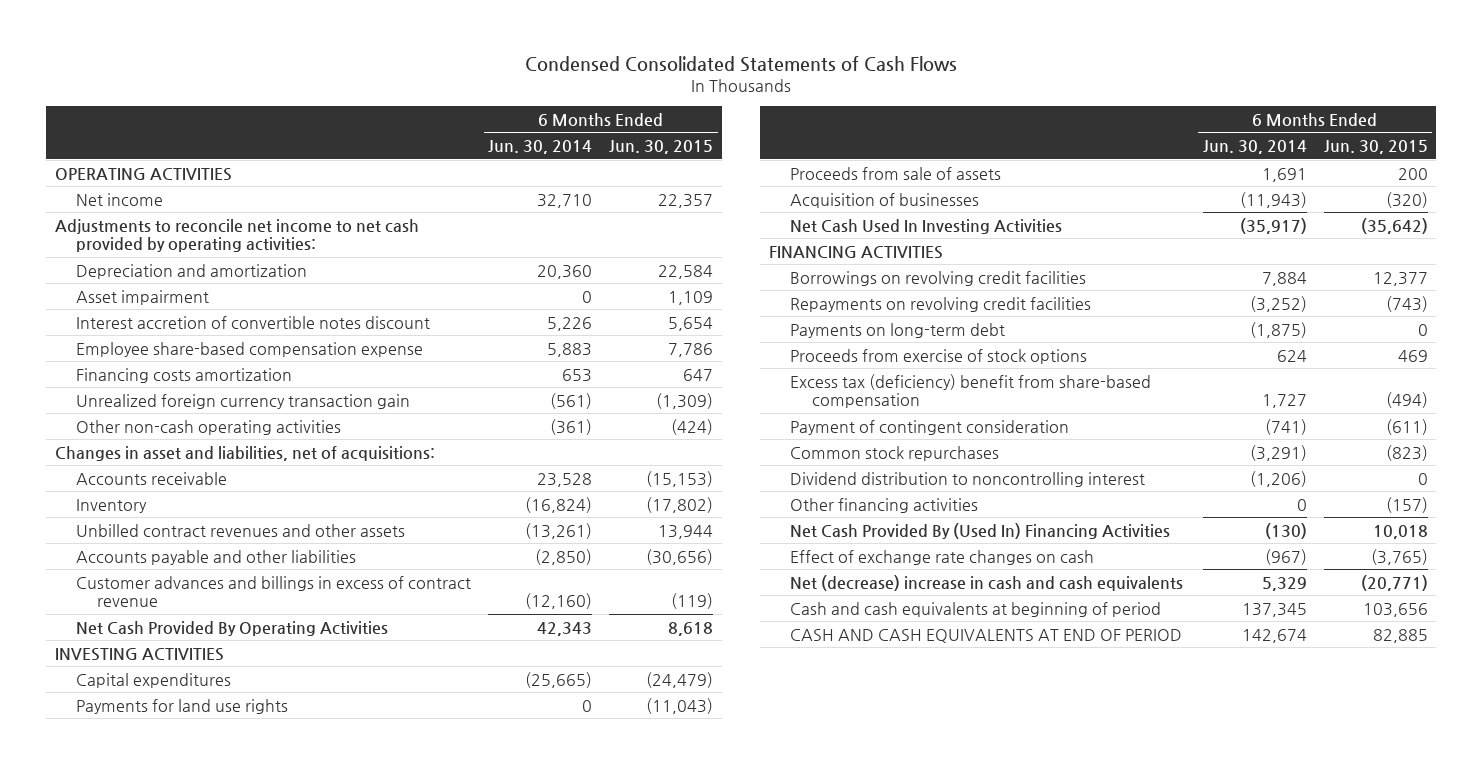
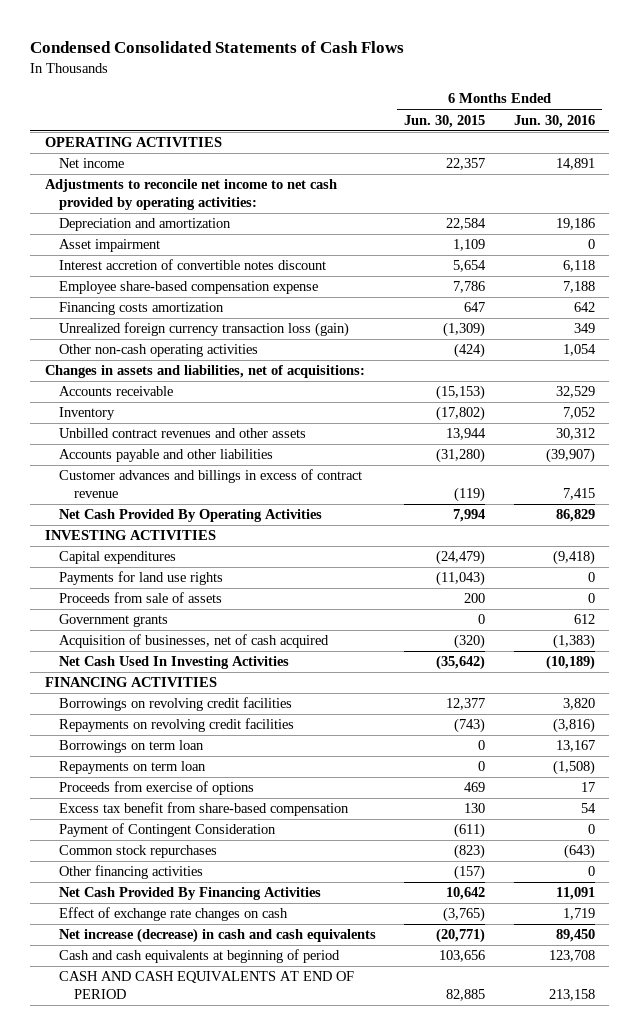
[488,140,593,155] Jun. 30, 2014 -> none
none -> [513,114,595,128] Jun. 30, 2016
[75,393,410,409] Unrealized foreign currency transaction gain -> [59,322,350,338] Unrealized foreign currency transaction loss (gain)
[54,445,435,461] Changes in asset and liabilities, net of acquisitions: -> [44,365,365,379] Changes in assets and liabilities, net of acquisitions:
[646,548,714,565] (30,656) -> [436,448,486,464] (31,280)
[668,621,714,636] 8,618 -> [453,509,486,523] 7,994
none -> [59,614,169,628] Government grants
[790,192,980,208] Acquisition of businesses -> [59,634,330,649] Acquisition of businesses, net of cash acquired
none -> [59,740,205,754] Borrowings on term loan
[790,322,1006,338] Payments on long-term debt -> [59,761,207,775] Repayments on term loan
[790,348,1088,364] Proceeds from exercise of stock options -> [59,781,255,796] Proceeds from exercise of options
[790,373,1152,409] Excess tax (deficiency) benefit from share-based compensation -> [59,802,350,817] Excess tax benefit from share-based compensation
[1385,392,1428,409] (494) -> [464,803,486,814] 130
[790,419,1070,435] Payment of contingent consideration -> [59,823,277,838] Payment of Contingent Consideration
[790,471,1146,487] Dividend distribution to noncontrolling interest -> none
[790,522,1171,539] Net Cash Provided By (Used In) Financing Activities -> [59,887,322,901] Net Cash Provided By Financing Activities
[1372,524,1428,539] 10,018 -> [446,887,486,901] 10,642
[790,574,1184,591] Net (decrease) increase in cash and cash equivalents -> [59,928,377,944] Net increase (decrease) in cash and cash equivalents

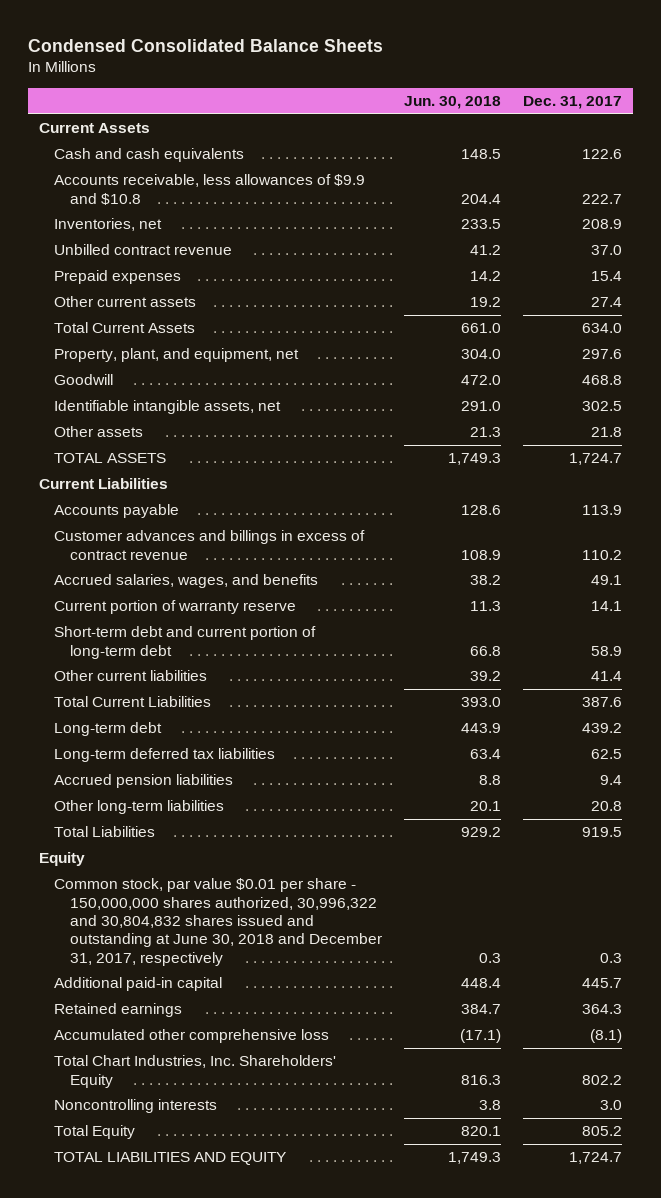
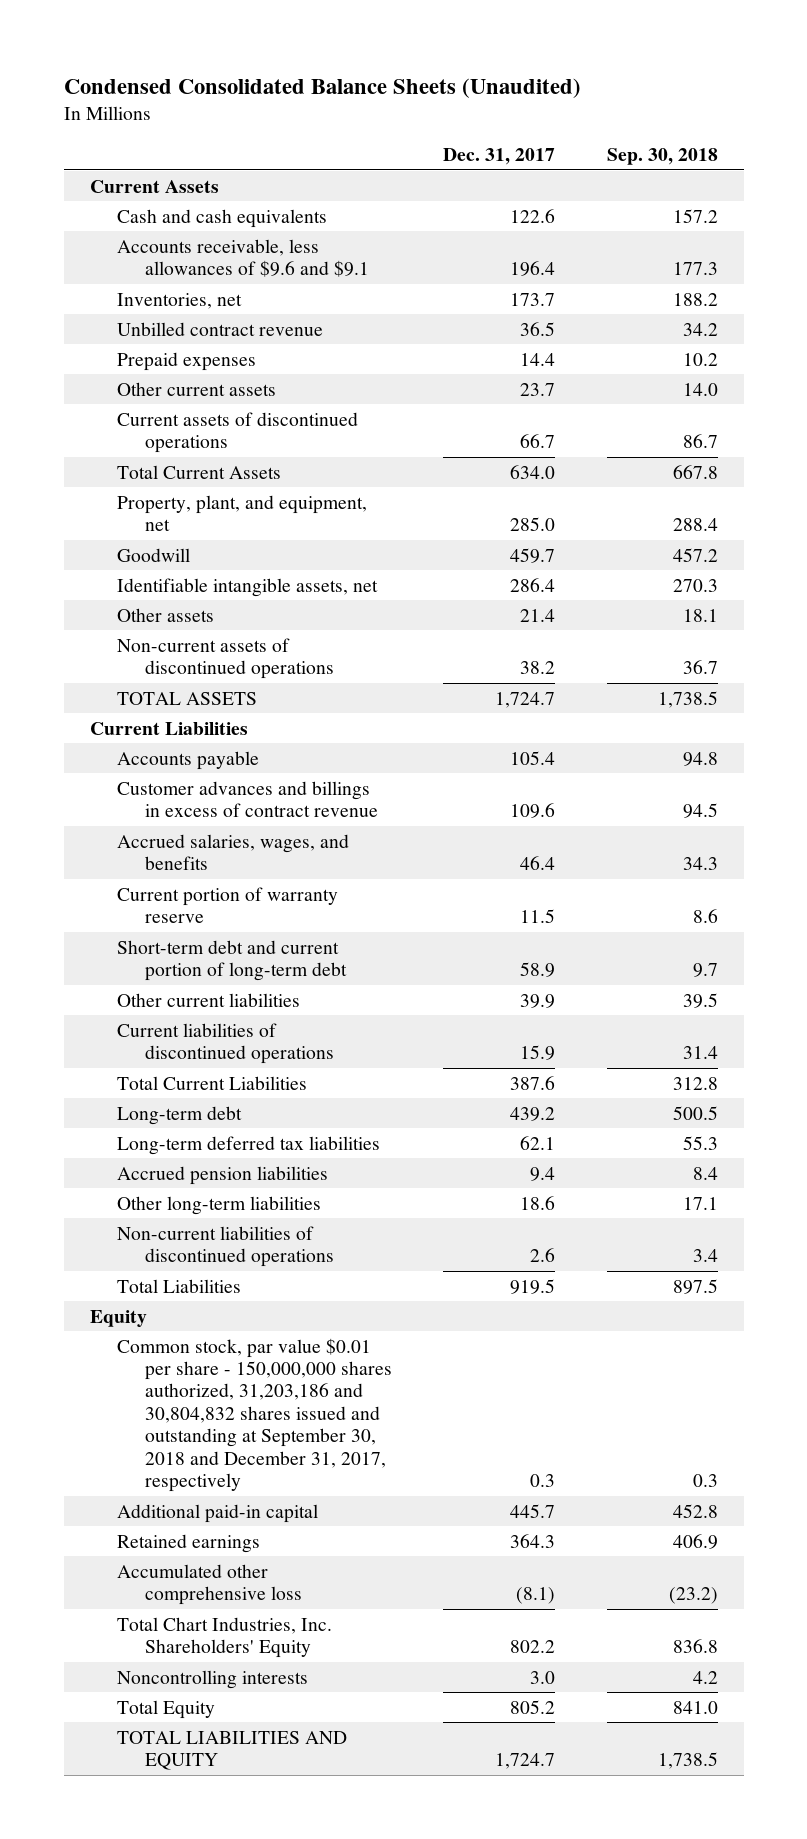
[27,38,383,52] Condensed Consolidated Balance Sheets -> [63,77,581,98] Condensed Consolidated Balance Sheets (Unaudited)
[404,96,502,110] Jun. 30, 2018 -> none
none -> [606,148,718,166] Sep. 30, 2018
[54,174,366,205] Accounts receivable, less allowances of $9.9 and $10.8 -> [117,238,369,278] Accounts receivable, less allowances of $9.6 and $9.1
[582,193,623,204] 222.7 -> [510,261,556,277] 196.4
[582,219,623,230] 208.9 -> [510,292,556,306] 173.7
[591,245,623,256] 37.0 -> [520,321,556,336] 36.5
[591,271,623,282] 15.4 -> [520,352,556,366] 14.4
[591,297,623,308] 27.4 -> [520,382,556,396] 23.7
none -> [117,411,359,454] Current assets of discontinued operations
[582,349,623,360] 297.6 -> [510,517,556,532] 285.0
[582,375,623,386] 468.8 -> [510,547,556,563] 459.7
[582,401,623,412] 302.5 -> [510,577,556,592] 286.4
[591,427,623,438] 21.8 -> [520,608,556,622] 21.4
none -> [117,637,334,680] Non-current assets of discontinued operations
[582,505,623,516] 113.9 -> [510,750,556,765] 105.4
[582,549,623,560] 110.2 -> [510,803,556,819] 109.6
[591,575,623,586] 49.1 -> [520,856,556,871] 46.4
[591,601,623,612] 14.1 -> [520,909,556,924] 11.5
[591,671,623,682] 41.4 -> [520,993,556,1008] 39.9
none -> [117,1022,334,1065] Current liabilities of discontinued operations
[591,749,623,760] 62.5 -> [520,1135,556,1150] 62.1
[591,801,623,812] 20.8 -> [520,1195,556,1210] 18.6
none -> [117,1225,334,1268] Non-current liabilities of discontinued operations
[54,878,382,966] Common stock, par value $0.01 per share - 150,000,000 shares authorized, 30,996,322 and 30,804,832 shares issued and outstanding at June 30, 2018 and December 31, 2017, respectively -> [117,1337,392,1493] Common stock, par value $0.01 per share - 150,000,000 shares authorized, 31,203,186 and 30,804,832 shares issued and outstanding at September 30, 2018 and December 31, 2017, respectively

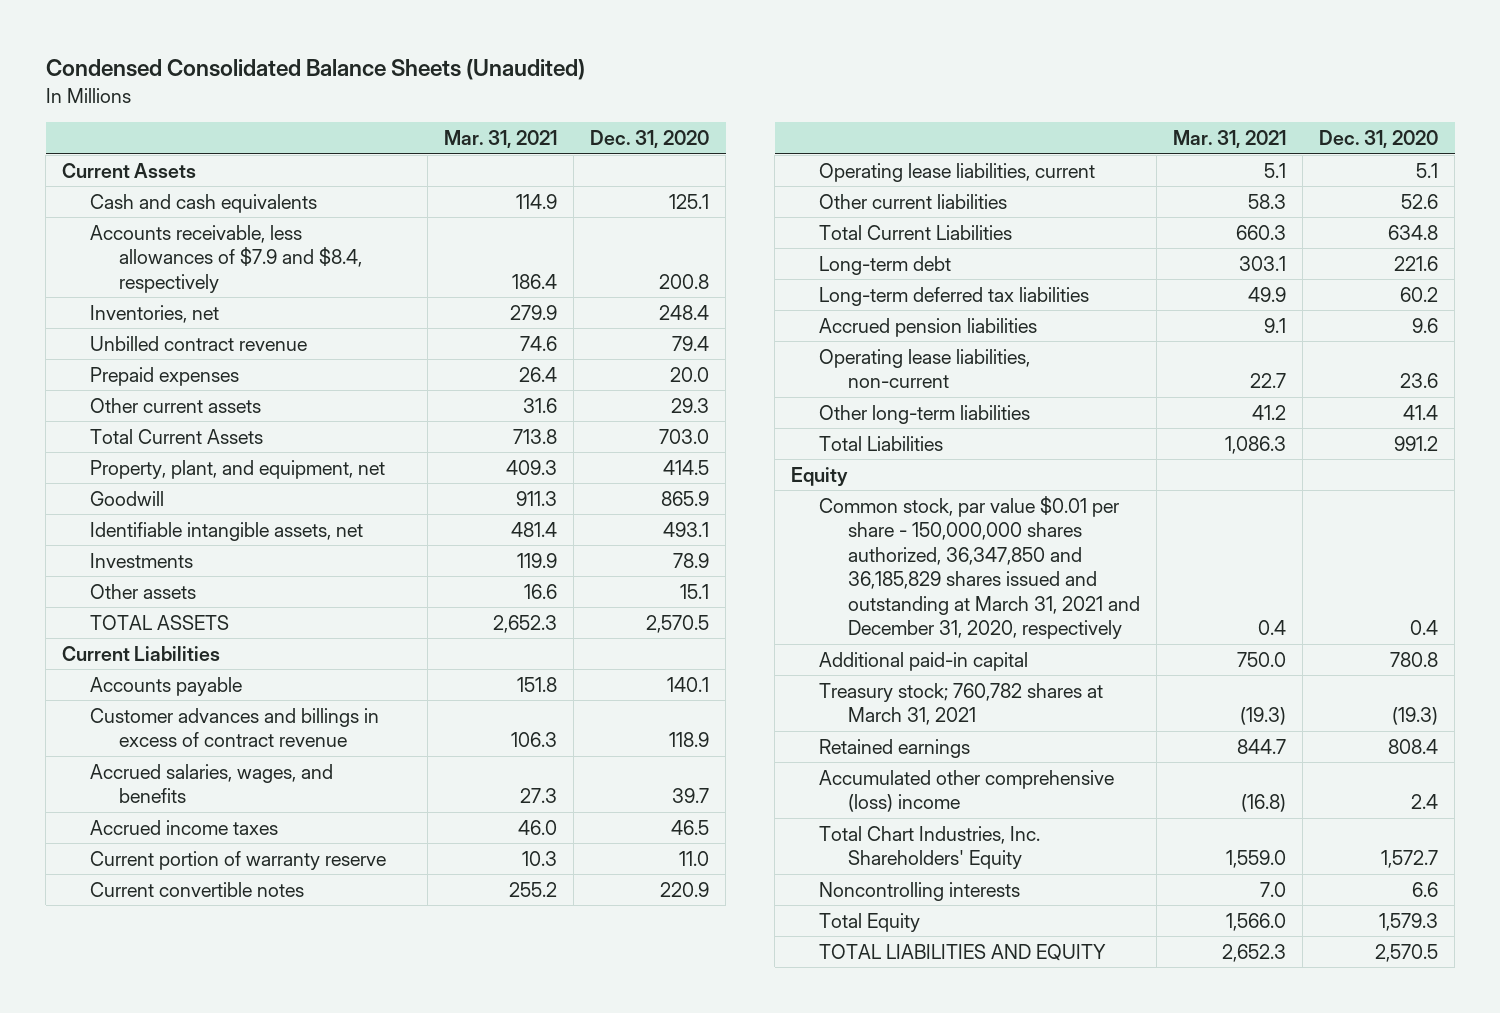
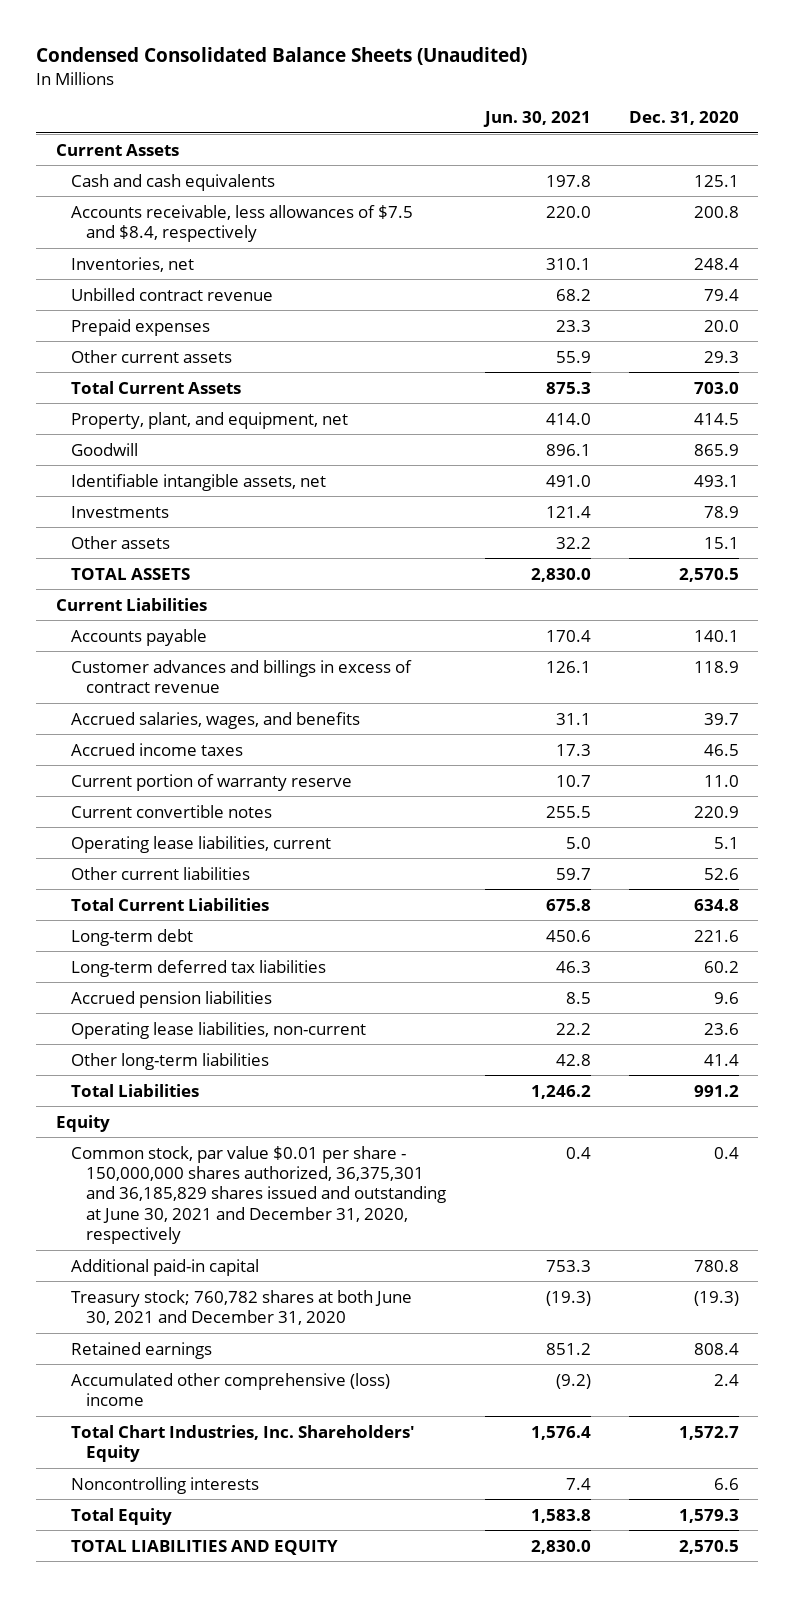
[443,130,557,149] Mar. 31, 2021 -> none
none -> [482,111,591,128] Jun. 30, 2021
[90,224,362,293] Accounts receivable, less allowances of $7.9 and $8.4, respectively -> [70,204,413,242] Accounts receivable, less allowances of $7.5 and $8.4, respectively
[819,495,1140,640] Common stock, par value $0.01 per share - 150,000,000 shares authorized, 36,347,850 and 36,185,829 shares issued and outstanding at March 31, 2021 and December 31, 2020, respectively -> [70,1145,447,1245] Common stock, par value $0.01 per share - 150,000,000 shares authorized, 36,375,301 and 36,185,829 shares issued and outstanding at June 30, 2021 and December 31, 2020, respectively
[819,682,1104,726] Treasury stock; 760,782 shares at March 31, 2021 -> [70,1289,412,1325] Treasury stock; 760,782 shares at both June 30, 2021 and December 31, 2020

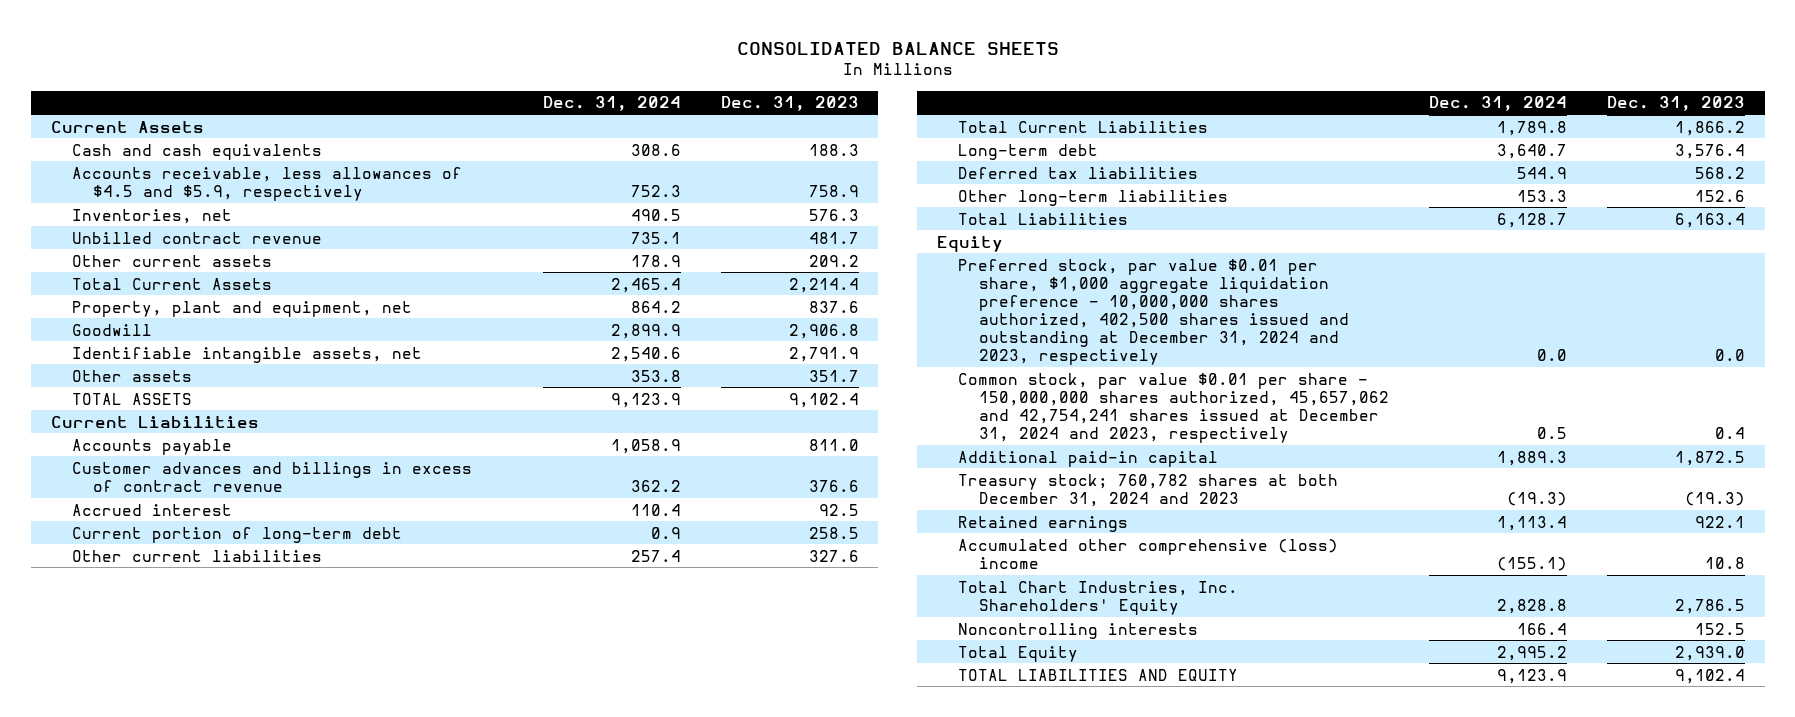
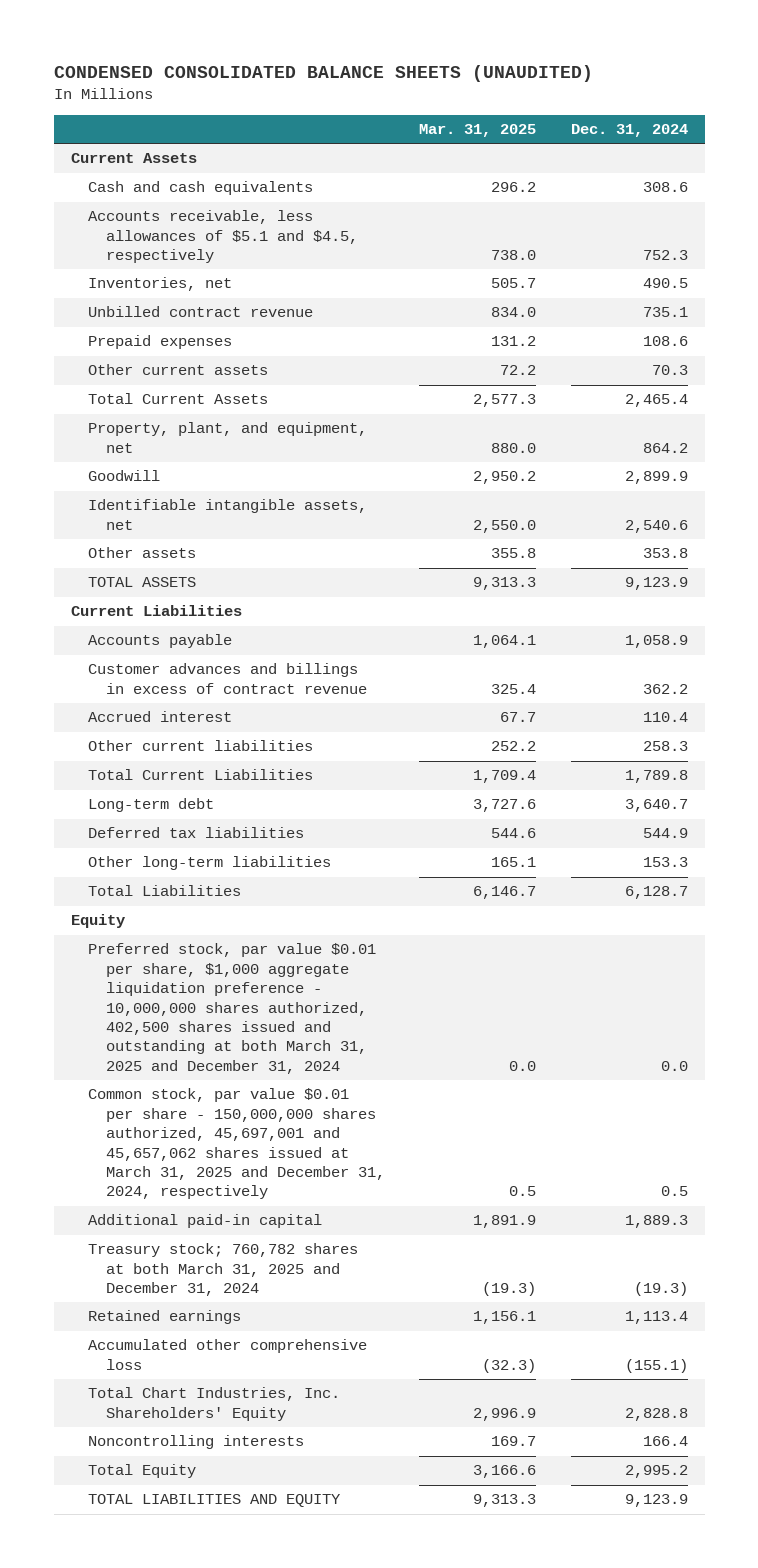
[736,41,1059,55] CONSOLIDATED BALANCE SHEETS -> [53,64,593,82] CONDENSED CONSOLIDATED BALANCE SHEETS (UNAUDITED)
[720,96,859,112] Dec. 31, 2023 -> none
none -> [419,124,537,138] Mar. 31, 2025
[71,166,462,201] Accounts receivable, less allowances of $4.5 and $5.9, respectively -> [88,210,359,264] Accounts receivable, less allowances of $5.1 and $4.5, respectively
none -> [88,335,233,350] Prepaid expenses
[630,254,681,267] 178.9 -> [651,365,688,376] 70.3
[71,300,412,317] Property, plant and equipment, net -> [88,422,368,453] Property, plant, and equipment, net
[71,526,402,543] Current portion of long-term debt -> none
[630,549,681,562] 257.4 -> [642,741,688,752] 258.3
[957,258,1349,366] Preferred stock, par value $0.01 per share, $1,000 aggregate liquidation preference - 10,000,000 shares authorized, 402,500 shares issued and outstanding at December 31, 2024 and 2023, respectively -> [88,943,377,1074] Preferred stock, par value $0.01 per share, $1,000 aggregate liquidation preference - 10,000,000 shares authorized, 402,500 shares issued and outstanding at both March 31, 2025 and December 31, 2024
[957,372,1389,444] Common stock, par value $0.01 per share - 150,000,000 shares authorized, 45,657,062 and 42,754,241 shares issued at December 31, 2024 and 2023, respectively -> [88,1088,386,1200] Common stock, par value $0.01 per share - 150,000,000 shares authorized, 45,697,001 and 45,657,062 shares issued at March 31, 2025 and December 31, 2024, respectively
[957,473,1338,507] Treasury stock; 760,782 shares at both December 31, 2024 and 2023 -> [88,1243,359,1297] Treasury stock; 760,782 shares at both March 31, 2025 and December 31, 2024
[957,538,1338,569] Accumulated other comprehensive (loss) income -> [88,1339,368,1370] Accumulated other comprehensive loss

